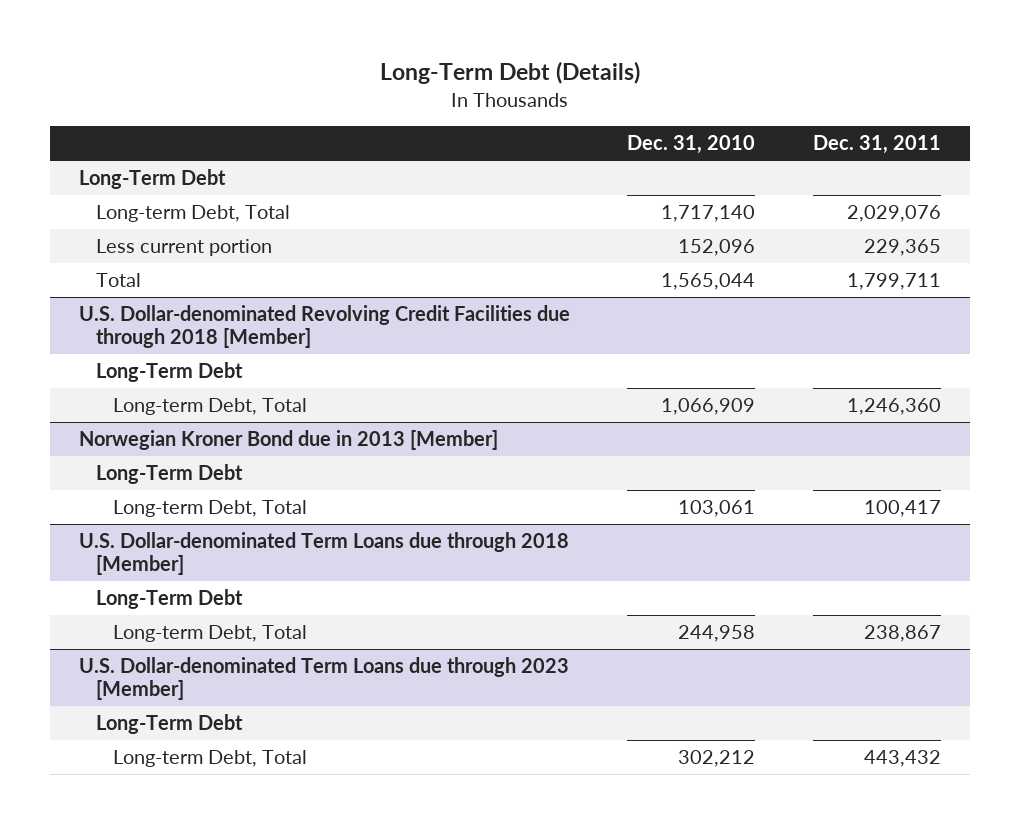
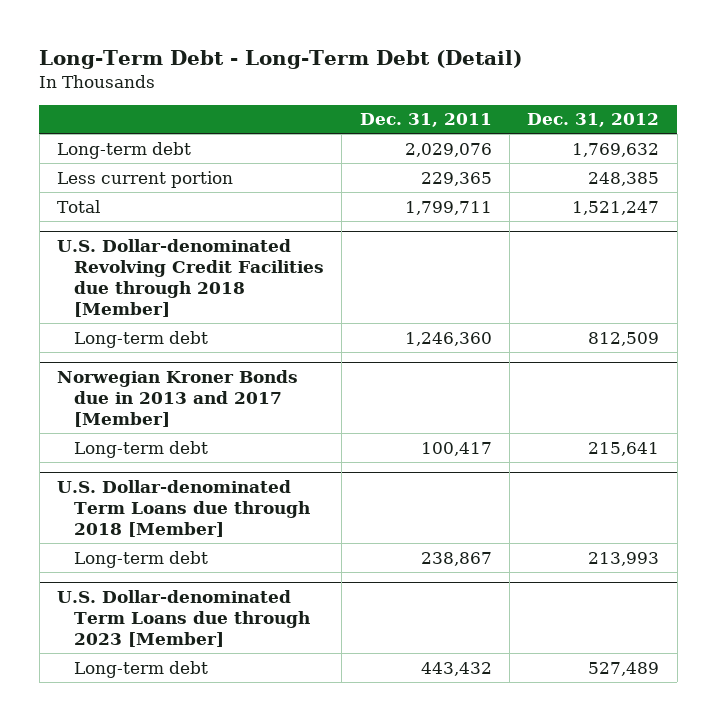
[379,61,640,85] Long-Term Debt (Details) -> [39,50,523,70] Long-Term Debt - Long-Term Debt (Detail)
[627,135,756,155] Dec. 31, 2010 -> none
none -> [527,113,660,128] Dec. 31, 2012
[78,168,226,189] Long-Term Debt -> none
[95,204,290,222] Long-term Debt, Total -> [57,141,192,159] Long-term debt
[95,361,243,382] Long-Term Debt -> none
[95,463,243,484] Long-Term Debt -> none
[112,397,307,415] Long-term Debt, Total -> [73,330,208,348] Long-term debt
[78,429,498,450] Norwegian Kroner Bond due in 2013 [Member] -> [57,370,299,427] Norwegian Kroner Bonds due in 2013 and 2017 [Member]
[112,499,307,517] Long-term Debt, Total -> [73,440,208,458] Long-term debt
[95,588,243,609] Long-Term Debt -> none
[112,624,307,642] Long-term Debt, Total -> [73,550,208,568] Long-term debt
[95,713,243,734] Long-Term Debt -> none
[112,749,307,767] Long-term Debt, Total -> [73,660,208,678] Long-term debt

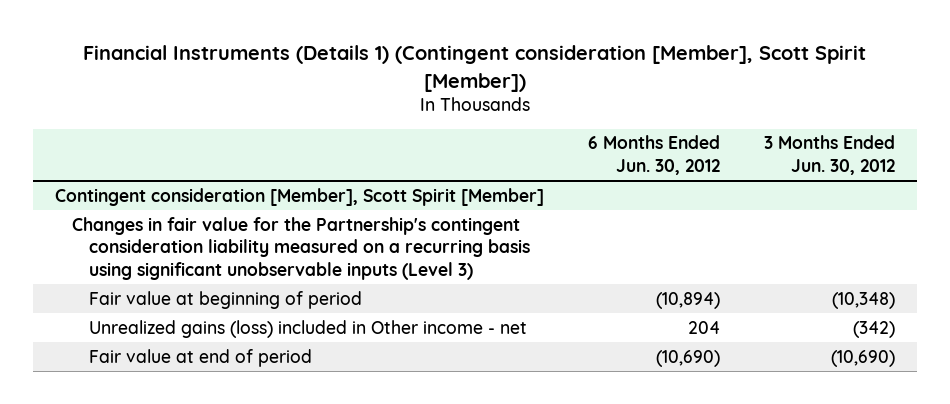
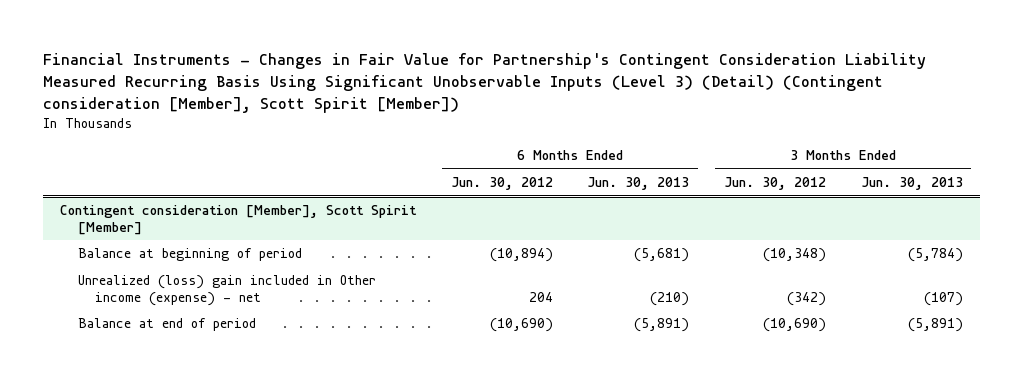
[82,45,866,92] Financial Instruments (Details 1) (Contingent consideration [Member], Scott Spirit [Member]) -> [42,52,926,113] Financial Instruments - Changes in Fair Value for Partnership's Contingent Consideration Liability Measured Recurring Basis Using Significant Unobservable Inputs (Level 3) (Detail) (Contingent consideration [Member], Scott Spirit [Member])
none -> [587,177,690,191] Jun. 30, 2013
none -> [860,177,963,191] Jun. 30, 2013
[72,216,531,281] Changes in fair value for the Partnership's contingent consideration liability measured on a recurring basis using significant unobservable inputs (Level 3) -> none
[89,290,363,309] Fair value at beginning of period -> [77,248,302,262] Balance at beginning of period
[89,319,528,338] Unrealized gains (loss) included in Other income - net -> [77,275,376,306] Unrealized (loss) gain included in Other income (expense) - net
[89,348,313,367] Fair value at end of period -> [77,318,256,332] Balance at end of period

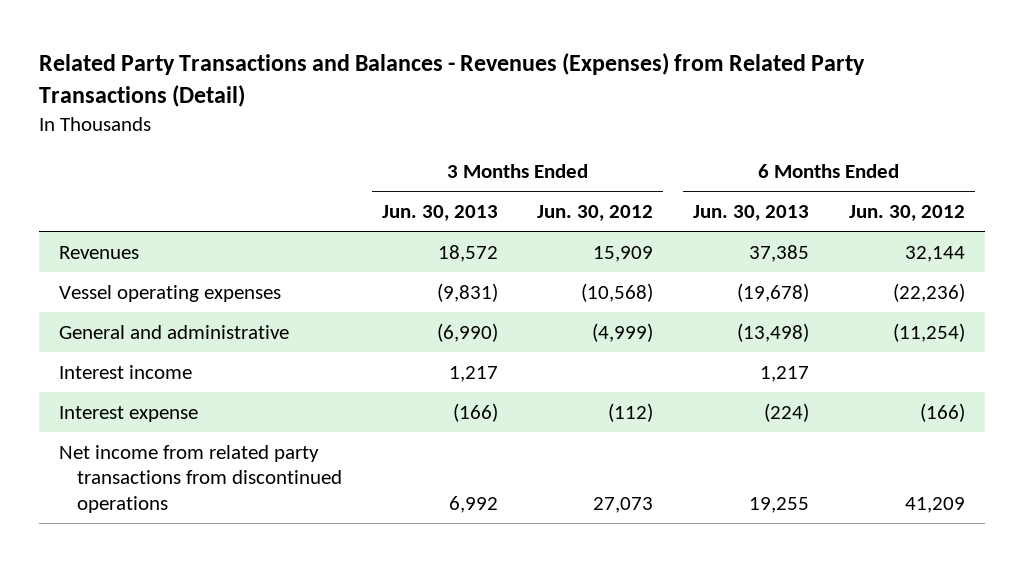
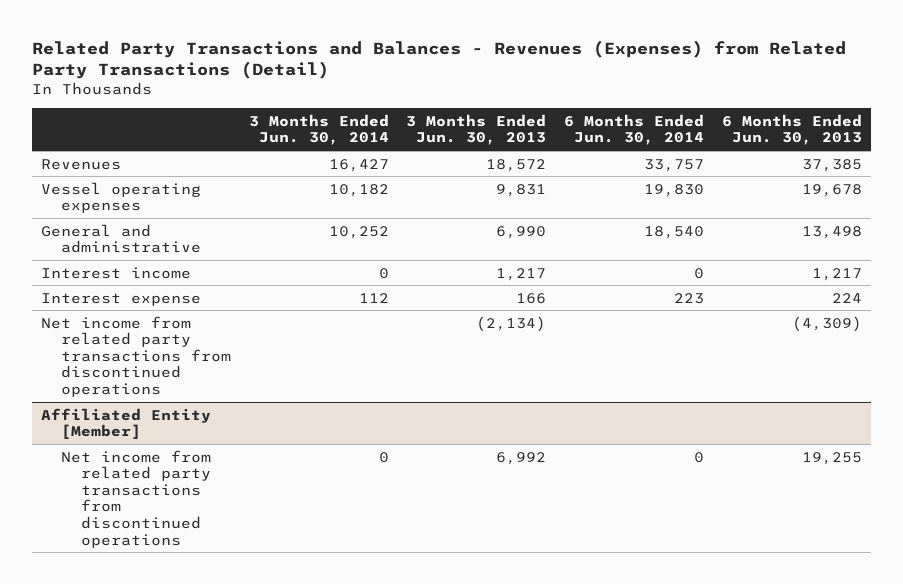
[537,204,654,221] Jun. 30, 2012 -> none
[848,204,965,221] Jun. 30, 2012 -> none
none -> [248,113,389,146] 3 Months Ended Jun. 30, 2014
none -> [564,113,705,146] 6 Months Ended Jun. 30, 2014
[436,282,498,302] (9,831) -> [496,183,547,197] 9,831
[737,282,810,302] (19,678) -> [801,183,862,197] 19,678
[436,322,498,342] (6,990) -> [496,225,547,239] 6,990
[737,322,810,342] (13,498) -> [801,225,862,239] 13,498
[452,402,498,422] (166) -> [516,292,547,304] 166
[764,402,810,422] (224) -> [831,292,862,303] 224
none -> [40,315,232,398] Net income from related party transactions from discontinued operations
none -> [40,407,211,440] Affiliated Entity [Member]

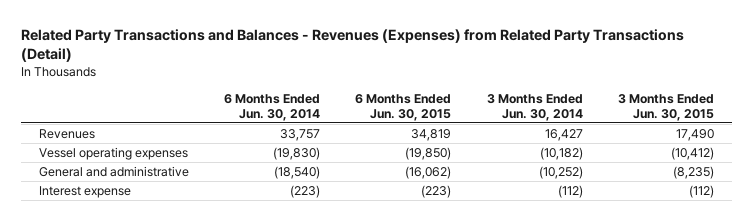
[406,113,547,146] 3 Months Ended Jun. 30, 2013 -> none
[721,113,862,146] 6 Months Ended Jun. 30, 2013 -> none
none -> [355,93,452,121] 6 Months Ended Jun. 30, 2015
none -> [618,93,715,121] 3 Months Ended Jun. 30, 2015
[40,266,191,279] Interest income -> none
[40,315,232,398] Net income from related party transactions from discontinued operations -> none
[40,407,211,440] Affiliated Entity [Member] -> none
[61,449,212,548] Net income from related party transactions from discontinued operations -> none
[328,183,389,197] 10,182 -> [539,147,583,161] (10,182)
[644,183,705,197] 19,830 -> [273,147,321,161] (19,830)
[328,225,389,239] 10,252 -> [538,166,583,180] (10,252)
[644,225,705,239] 18,540 -> [274,166,321,180] (18,540)
[358,292,389,303] 112 -> [557,185,583,199] (112)
[674,292,705,304] 223 -> [290,185,321,199] (223)

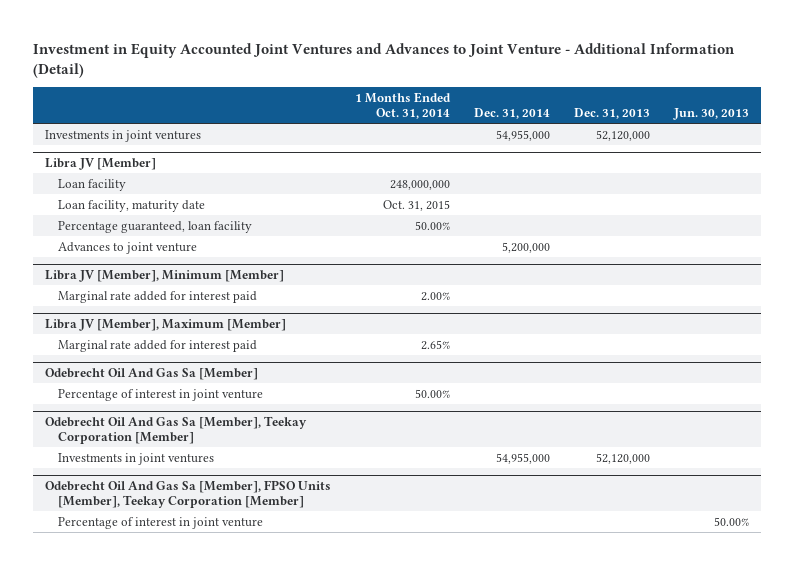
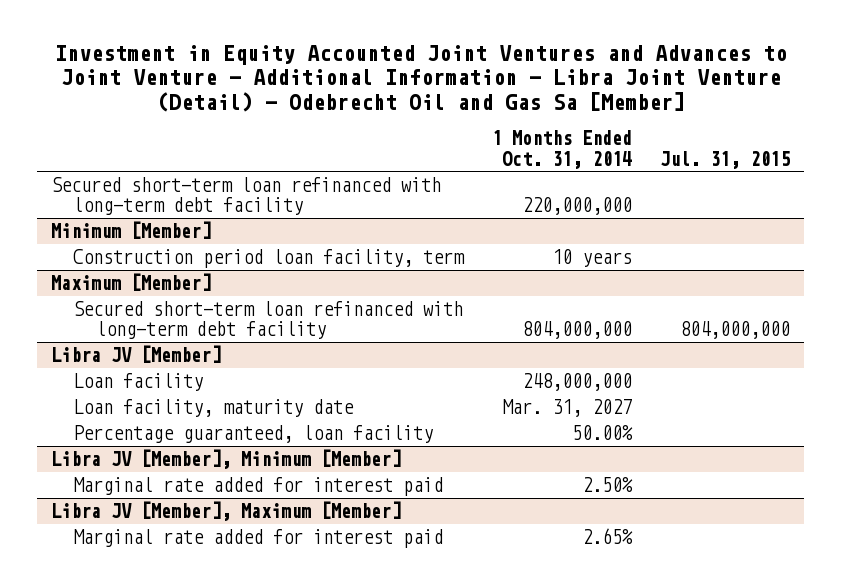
[33,42,736,79] Investment in Equity Accounted Joint Ventures and Advances to Joint Venture - Additional Information (Detail) -> [54,44,787,112] Investment in Equity Accounted Joint Ventures and Advances to Joint Venture - Additional Information - Libra Joint Venture (Detail) - Odebrecht Oil and Gas Sa [Member]
[473,108,550,120] Dec. 31, 2014 -> none
[573,108,650,120] Dec. 31, 2013 -> none
[672,108,749,121] Jun. 30, 2013 -> none
none -> [660,150,791,169] Jul. 31, 2015
[45,129,202,142] Investments in joint ventures -> none
none -> [50,177,441,216] Secured short-term loan refinanced with long-term debt facility
none -> [50,221,211,240] Minimum [Member]
none -> [73,249,466,269] Construction period loan facility, term
none -> [50,273,211,292] Maximum [Member]
none -> [73,301,464,340] Secured short-term loan refinanced with long-term debt facility
[383,199,451,211] Oct. 31, 2015 -> [501,399,632,418] Mar. 31, 2027
[58,241,198,254] Advances to joint venture -> none
[421,291,451,301] 2.00% -> [581,477,633,493] 2.50%
[45,368,259,381] Odebrecht Oil And Gas Sa [Member] -> none
[58,388,264,401] Percentage of interest in joint venture -> none
[45,416,308,445] Odebrecht Oil And Gas Sa [Member], Teekay Corporation [Member] -> none
[58,452,215,465] Investments in joint ventures -> none
[45,480,332,509] Odebrecht Oil And Gas Sa [Member], FPSO Units [Member], Teekay Corporation [Member] -> none
[58,516,264,529] Percentage of interest in joint venture -> none

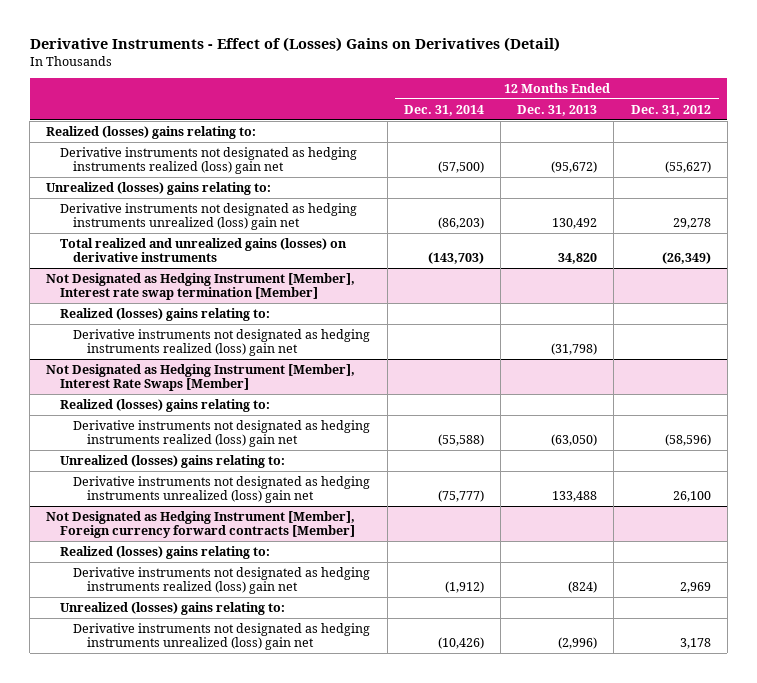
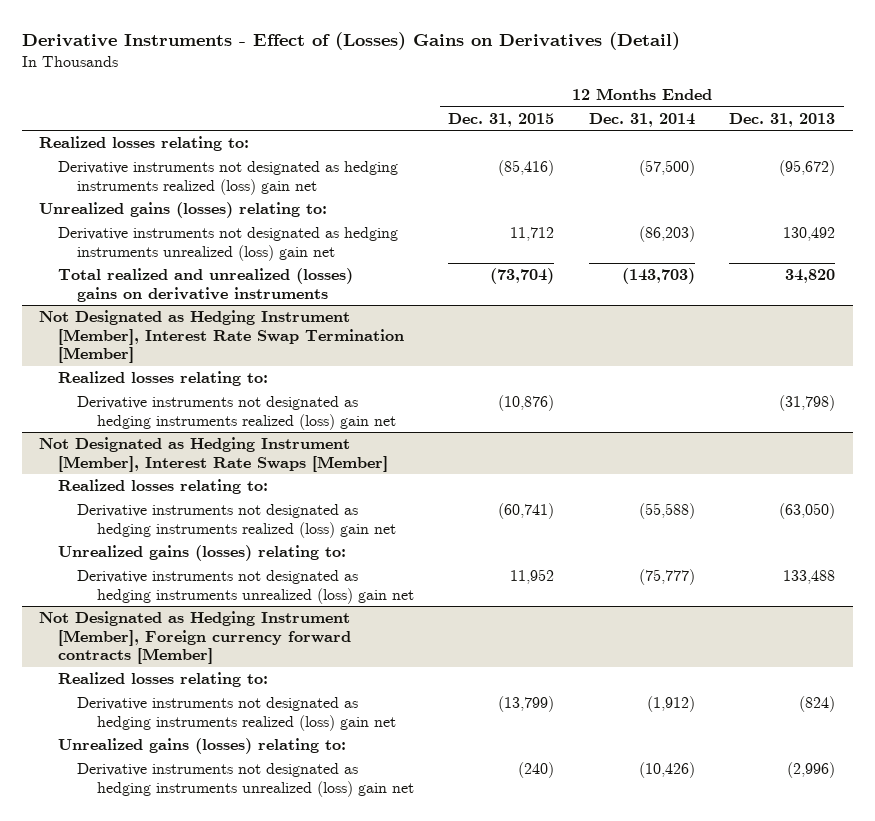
[630,104,711,116] Dec. 31, 2012 -> none
none -> [448,112,555,127] Dec. 31, 2015
[46,125,257,139] Realized (losses) gains relating to: -> [39,136,250,152] Realized losses relating to:
[46,181,272,195] Unrealized (losses) gains relating to: -> [39,202,328,219] Unrealized gains (losses) relating to:
[59,237,347,263] Total realized and unrealized gains (losses) on derivative instruments -> [58,268,354,302] Total realized and unrealized (losses) gains on derivative instruments
[46,272,356,301] Not Designated as Hedging Instrument [Member], Interest rate swap termination [Member] -> [39,310,405,364] Not Designated as Hedging Instrument [Member], Interest Rate Swap Termination [Member]
[59,307,270,321] Realized (losses) gains relating to: -> [58,371,269,387] Realized losses relating to:
[59,398,270,412] Realized (losses) gains relating to: -> [58,479,269,495] Realized losses relating to:
[59,454,285,468] Unrealized (losses) gains relating to: -> [58,545,347,562] Unrealized gains (losses) relating to:
[59,545,270,559] Realized (losses) gains relating to: -> [58,672,269,688] Realized losses relating to:
[59,601,285,615] Unrealized (losses) gains relating to: -> [58,738,347,755] Unrealized gains (losses) relating to:

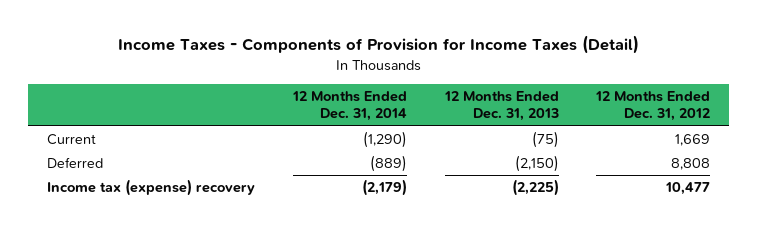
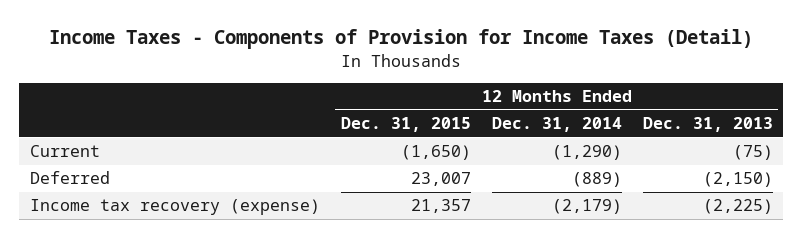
[595,90,711,122] 12 Months Ended Dec. 31, 2012 -> none
none -> [340,117,471,133] Dec. 31, 2015
[46,178,255,196] Income tax (expense) recovery -> [29,199,320,216] Income tax recovery (expense)

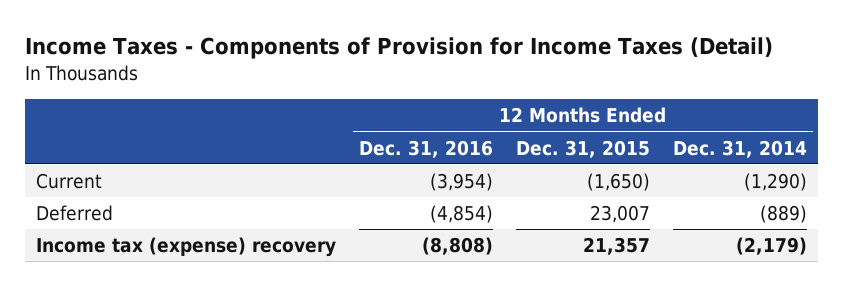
[642,117,773,133] Dec. 31, 2013 -> none
none -> [359,139,494,158] Dec. 31, 2016
[29,199,320,216] Income tax recovery (expense) -> [36,237,337,258] Income tax (expense) recovery

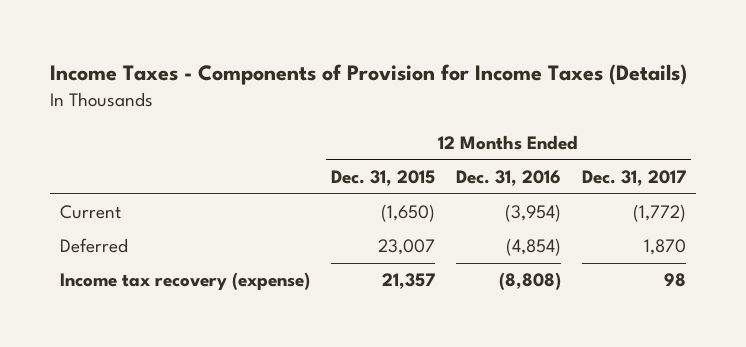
[24,37,773,60] Income Taxes - Components of Provision for Income Taxes (Detail) -> [50,64,688,86] Income Taxes - Components of Provision for Income Taxes (Details)
[672,139,807,158] Dec. 31, 2014 -> none
none -> [581,170,686,187] Dec. 31, 2017
[36,237,337,258] Income tax (expense) recovery -> [60,272,311,291] Income tax recovery (expense)

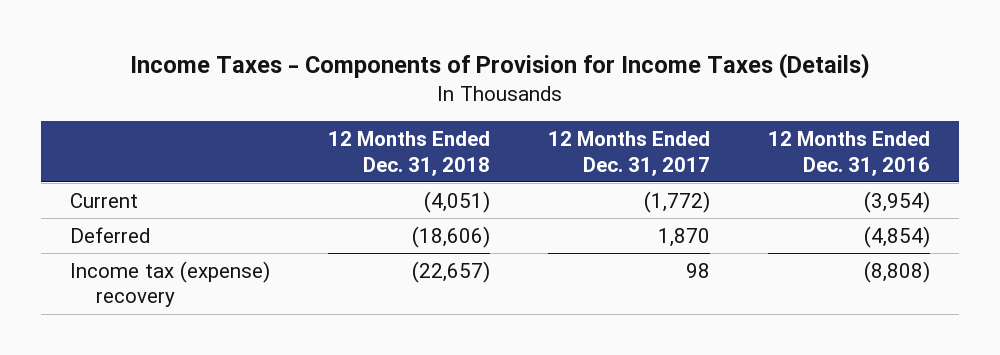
[331,170,436,187] Dec. 31, 2015 -> none
none -> [327,131,490,176] 12 Months Ended Dec. 31, 2018
[60,272,311,291] Income tax recovery (expense) -> [69,260,270,308] Income tax (expense) recovery

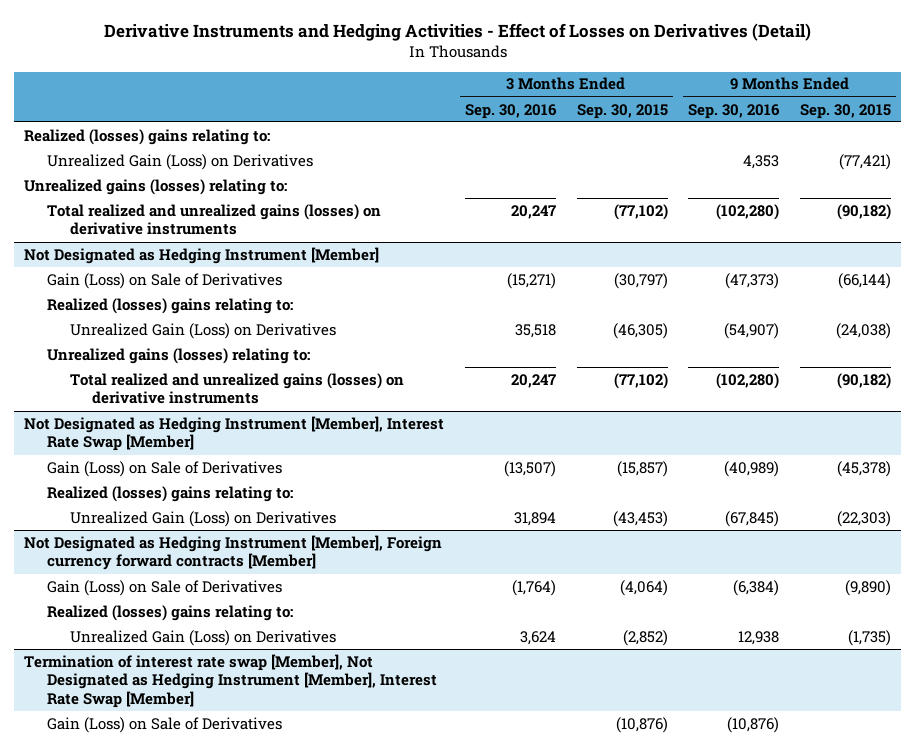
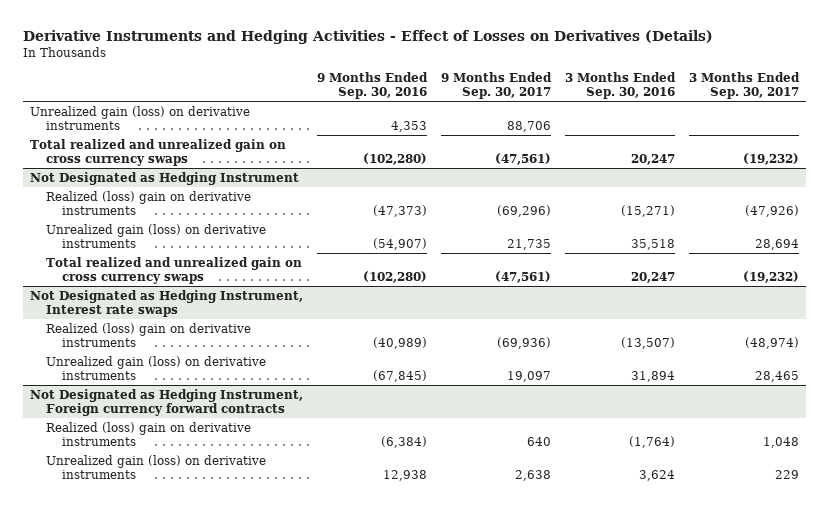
[103,22,811,41] Derivative Instruments and Hedging Activities - Effect of Losses on Derivatives (Detail) -> [22,29,713,44] Derivative Instruments and Hedging Activities - Effect of Losses on Derivatives (Details)
[576,103,668,119] Sep. 30, 2015 -> none
[799,103,891,119] Sep. 30, 2015 -> none
none -> [441,71,553,100] 9 Months Ended Sep. 30, 2017
none -> [689,71,801,100] 3 Months Ended Sep. 30, 2017
[24,128,271,145] Realized (losses) gains relating to: -> none
[24,178,288,195] Unrealized gains (losses) relating to: -> none
[46,297,293,314] Realized (losses) gains relating to: -> none
[46,347,310,364] Unrealized gains (losses) relating to: -> none
[46,485,293,502] Realized (losses) gains relating to: -> none
[46,604,293,621] Realized (losses) gains relating to: -> none
[24,653,437,708] Termination of interest rate swap [Member], Not Designated as Hedging Instrument [Member], Interest Rate Swap [Member] -> none
[46,716,282,733] Gain (Loss) on Sale of Derivatives -> none
[46,153,313,170] Unrealized Gain (Loss) on Derivatives -> [29,105,250,130] Unrealized gain (loss) on derivative instruments
[46,203,381,236] Total realized and unrealized gains (losses) on derivative instruments -> [29,138,286,166] Total realized and unrealized gain on cross currency swaps
[24,246,380,264] Not Designated as Hedging Instrument [Member] -> [29,171,299,185] Not Designated as Hedging Instrument
[46,272,282,289] Gain (Loss) on Sale of Derivatives -> [45,190,251,215] Realized (loss) gain on derivative instruments
[69,322,336,339] Unrealized Gain (Loss) on Derivatives -> [45,223,266,248] Unrealized gain (loss) on derivative instruments
[69,372,404,405] Total realized and unrealized gains (losses) on derivative instruments -> [45,256,302,284] Total realized and unrealized gain on cross currency swaps
[24,415,445,452] Not Designated as Hedging Instrument [Member], Interest Rate Swap [Member] -> [29,289,303,317] Not Designated as Hedging Instrument, Interest rate swaps
[46,460,282,477] Gain (Loss) on Sale of Derivatives -> [45,322,251,347] Realized (loss) gain on derivative instruments
[69,510,336,527] Unrealized Gain (Loss) on Derivatives -> [45,355,266,380] Unrealized gain (loss) on derivative instruments
[24,534,443,571] Not Designated as Hedging Instrument [Member], Foreign currency forward contracts [Member] -> [29,388,303,416] Not Designated as Hedging Instrument, Foreign currency forward contracts
[46,579,282,596] Gain (Loss) on Sale of Derivatives -> [45,421,251,446] Realized (loss) gain on derivative instruments
[69,629,336,646] Unrealized Gain (Loss) on Derivatives -> [45,454,266,479] Unrealized gain (loss) on derivative instruments

